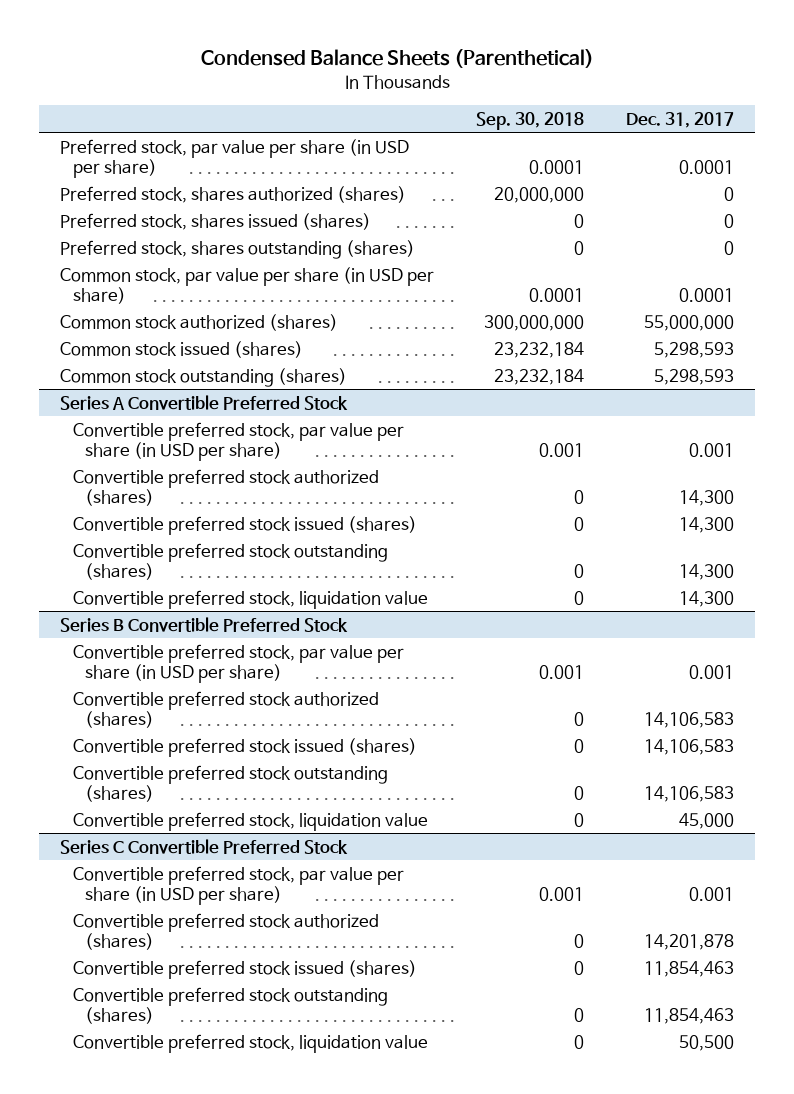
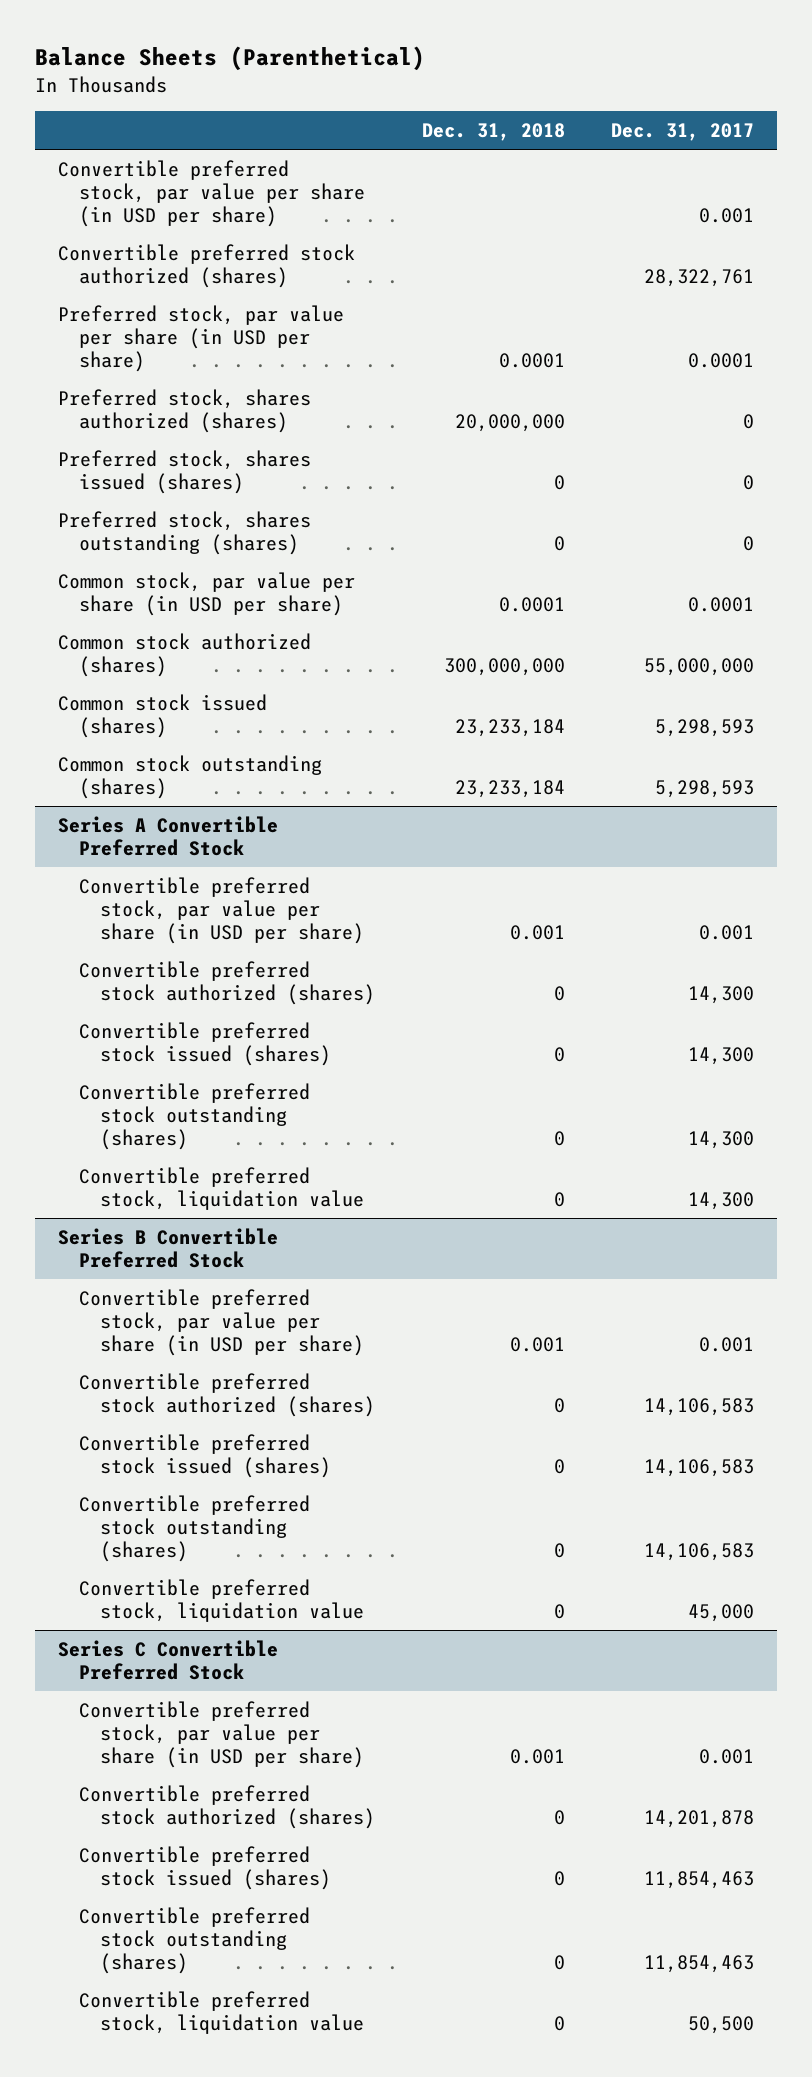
[200,49,594,69] Condensed Balance Sheets (Parenthetical) -> [34,46,425,72] Balance Sheets (Parenthetical)
[475,111,584,130] Sep. 30, 2018 -> none
none -> [421,123,565,142] Dec. 31, 2018
none -> [57,159,365,228] Convertible preferred stock, par value per share (in USD per share)
none -> [57,243,355,289] Convertible preferred stock authorized (shares)

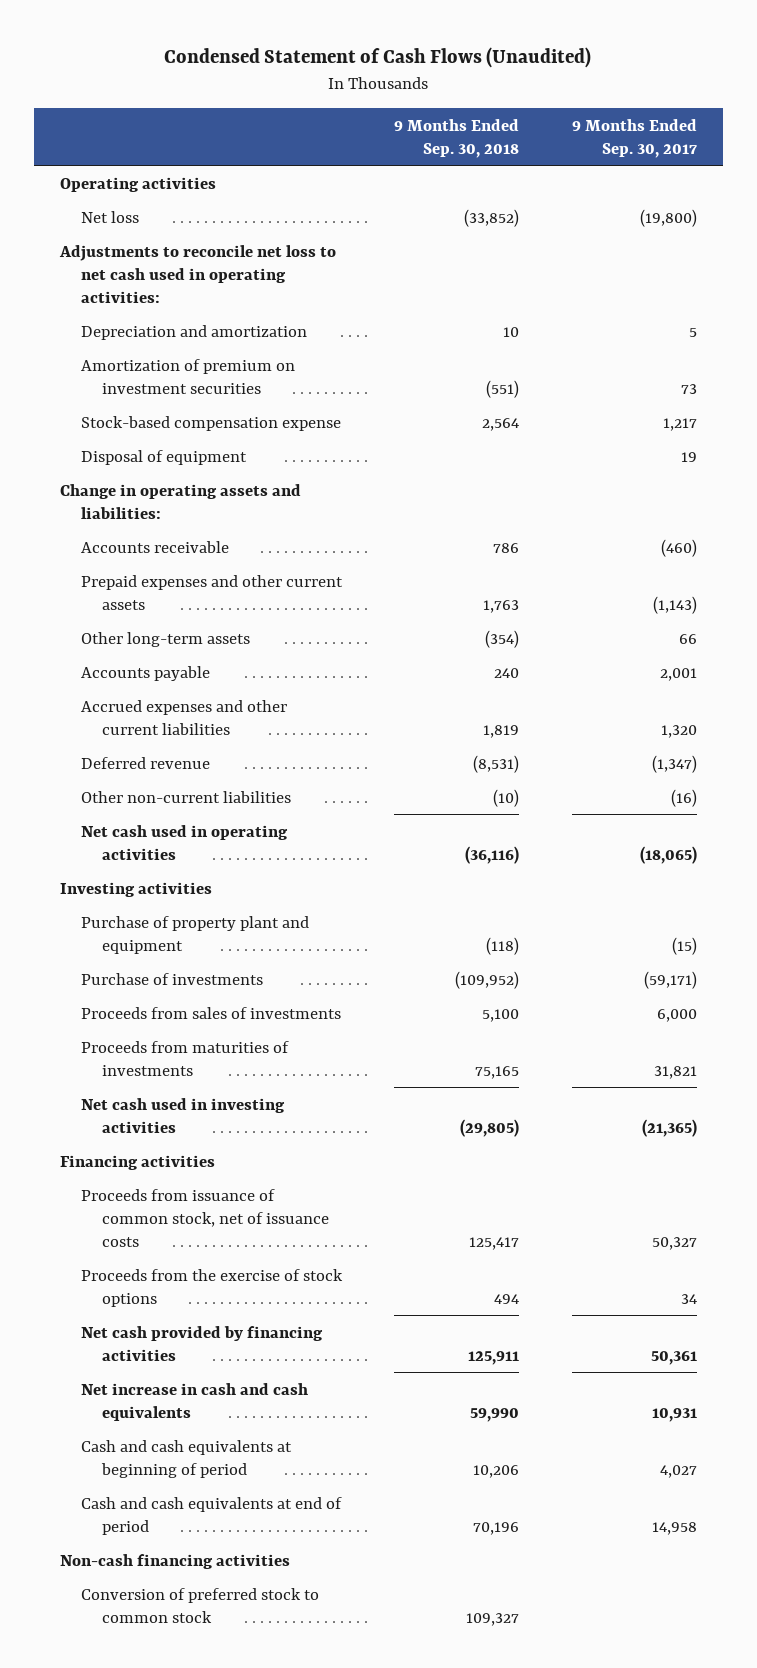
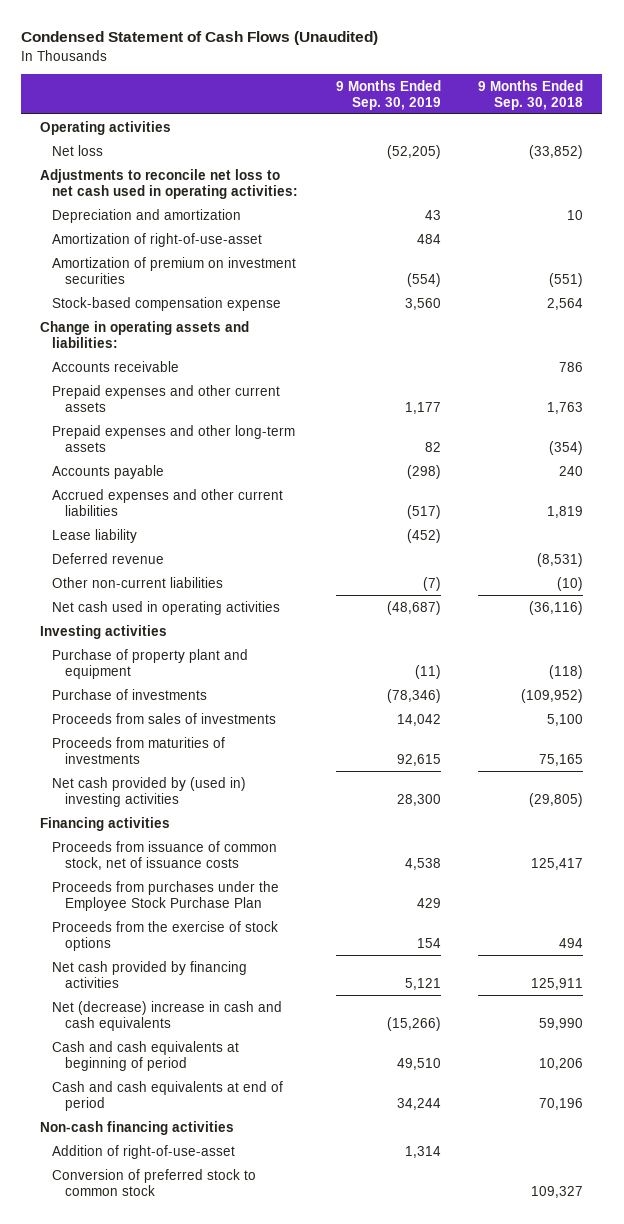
[571,118,697,158] 9 Months Ended Sep. 30, 2017 -> none
none -> [335,79,441,110] 9 Months Ended Sep. 30, 2019
none -> [52,232,263,247] Amortization of right-of-use-asset
[80,449,247,465] Disposal of equipment -> none
[80,631,250,647] Other long-term assets -> [52,424,296,452] Prepaid expenses and other long-term assets
none -> [52,528,138,543] Lease liability
[80,1097,285,1133] Net cash used in investing activities -> [52,776,247,807] Net cash provided by (used in) investing activities
none -> [52,880,280,911] Proceeds from purchases under the Employee Stock Purchase Plan
[80,1382,308,1421] Net increase in cash and cash equivalents -> [52,1000,283,1031] Net (decrease) increase in cash and cash equivalents
none -> [52,1144,236,1159] Addition of right-of-use-asset

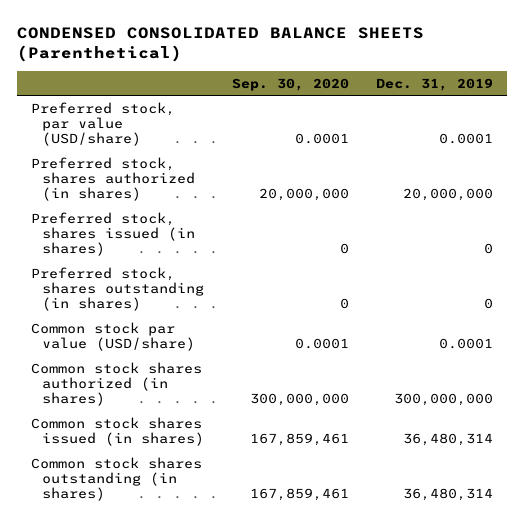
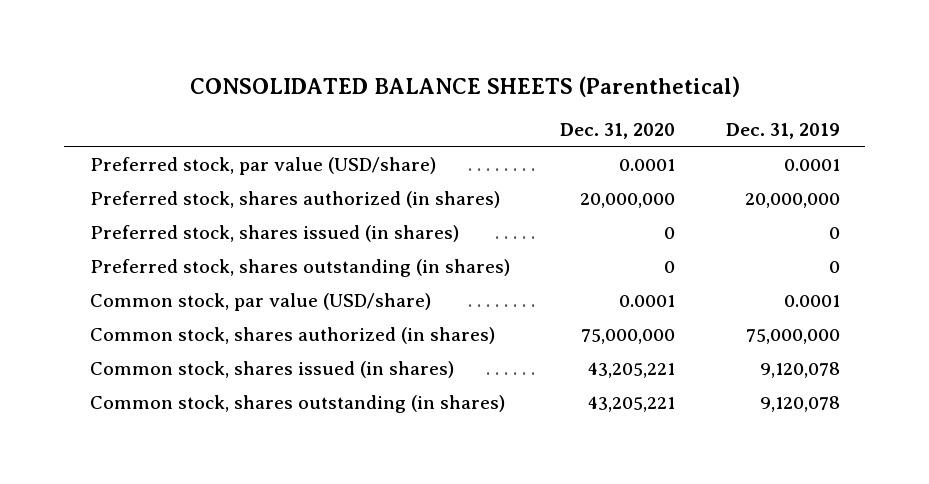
[17,26,425,62] CONDENSED CONSOLIDATED BALANCE SHEETS (Parenthetical) -> [189,75,740,97] CONSOLIDATED BALANCE SHEETS (Parenthetical)
[231,77,349,91] Sep. 30, 2020 -> none
none -> [560,123,676,140] Dec. 31, 2020
[30,321,196,351] Common stock par value (USD/share) -> [89,293,431,312] Common stock, par value (USD/share)
[30,361,202,407] Common stock shares authorized (in shares) -> [89,327,495,345] Common stock, shares authorized (in shares)
[393,393,493,407] 300,000,000 -> [745,329,840,345] 75,000,000
[30,416,205,446] Common stock shares issued (in shares) -> [89,361,454,379] Common stock, shares issued (in shares)
[402,432,493,446] 36,480,314 -> [759,362,840,379] 9,120,078
[30,456,202,502] Common stock shares outstanding (in shares) -> [89,395,505,414] Common stock, shares outstanding (in shares)
[402,488,493,502] 36,480,314 -> [759,396,840,413] 9,120,078

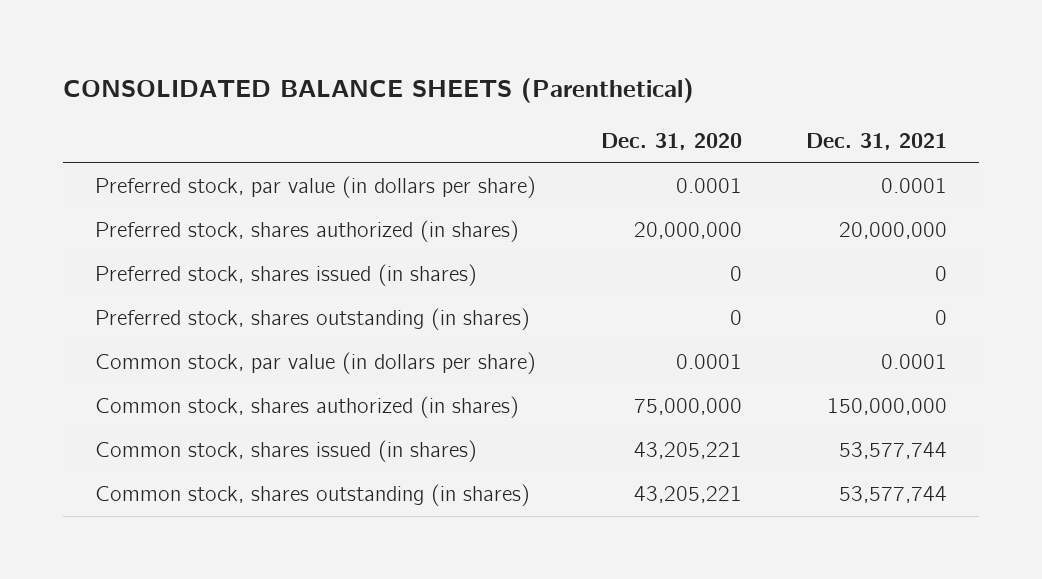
[725,123,840,140] Dec. 31, 2019 -> none
none -> [805,133,947,151] Dec. 31, 2021
[89,157,436,176] Preferred stock, par value (USD/share) -> [95,176,537,199] Preferred stock, par value (in dollars per share)
[89,293,431,312] Common stock, par value (USD/share) -> [95,352,537,375] Common stock, par value (in dollars per share)

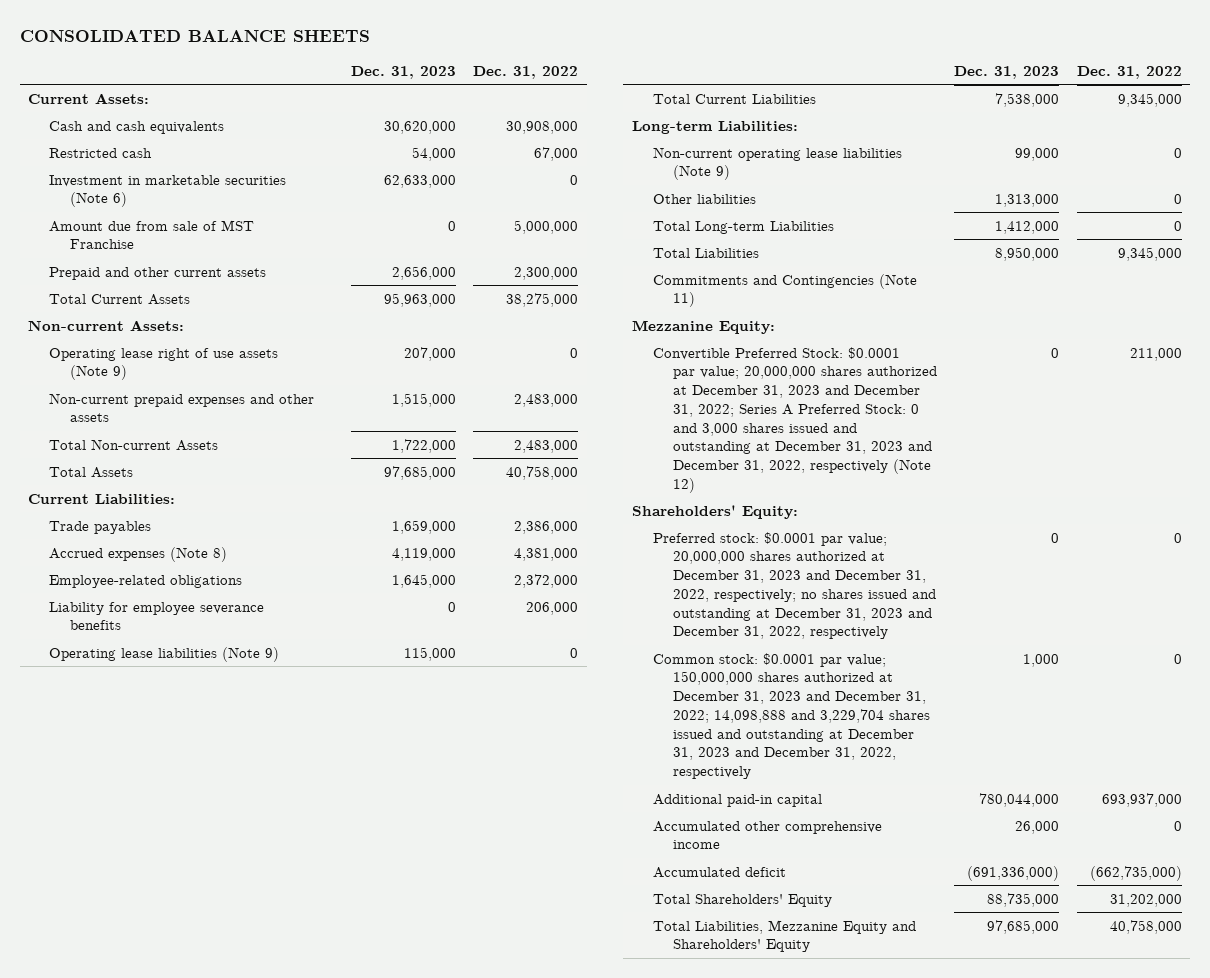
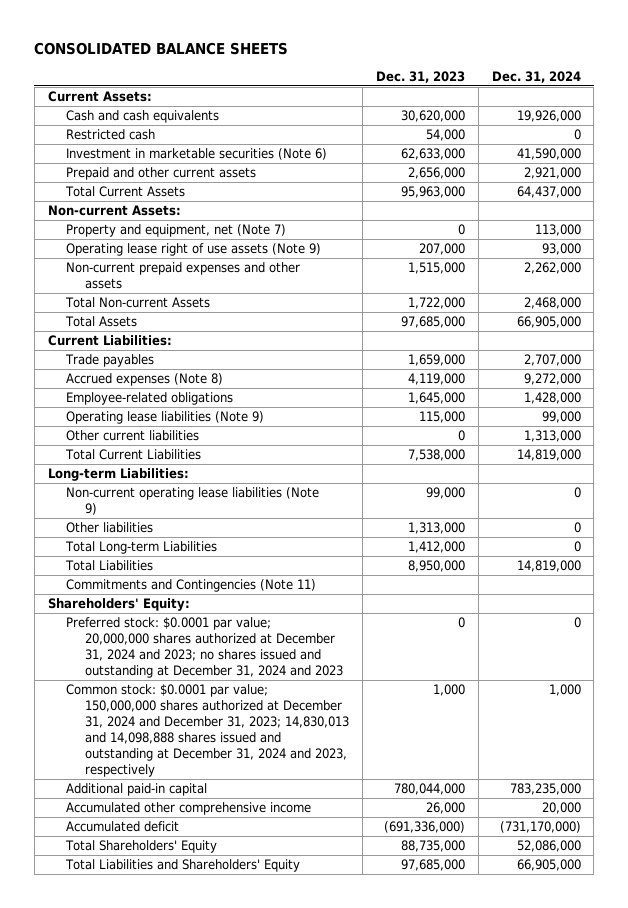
[473,65,579,79] Dec. 31, 2022 -> none
none -> [491,70,581,83] Dec. 31, 2024
[49,219,255,250] Amount due from sale of MST Franchise -> none
none -> [66,224,287,238] Property and equipment, net (Note 7)
[49,601,265,631] Liability for employee severance benefits -> none
none -> [66,430,200,442] Other current liabilities
[631,319,775,334] Mezzanine Equity: -> none
[652,346,938,493] Convertible Preferred Stock: $0.0001 par value; 20,000,000 shares authorized at December 31, 2023 and December 31, 2022; Series A Preferred Stock: 0 and 3,000 shares issued and outstanding at December 31, 2023 and December 31, 2022, respectively (Note 12) -> none
[652,531,937,640] Preferred stock: $0.0001 par value; 20,000,000 shares authorized at December 31, 2023 and December 31, 2022, respectively; no shares issued and outstanding at December 31, 2023 and December 31, 2022, respectively -> [66,617,344,679] Preferred stock: $0.0001 par value; 20,000,000 shares authorized at December 31, 2024 and 2023; no shares issued and outstanding at December 31, 2024 and 2023
[652,652,931,780] Common stock: $0.0001 par value; 150,000,000 shares authorized at December 31, 2023 and December 31, 2022; 14,098,888 and 3,229,704 shares issued and outstanding at December 31, 2023 and December 31, 2022, respectively -> [66,684,350,778] Common stock: $0.0001 par value; 150,000,000 shares authorized at December 31, 2024 and December 31, 2023; 14,830,013 and 14,098,888 shares issued and outstanding at December 31, 2024 and 2023, respectively
[652,919,916,953] Total Liabilities, Mezzanine Equity and Shareholders' Equity -> [65,859,301,873] Total Liabilities and Shareholders' Equity

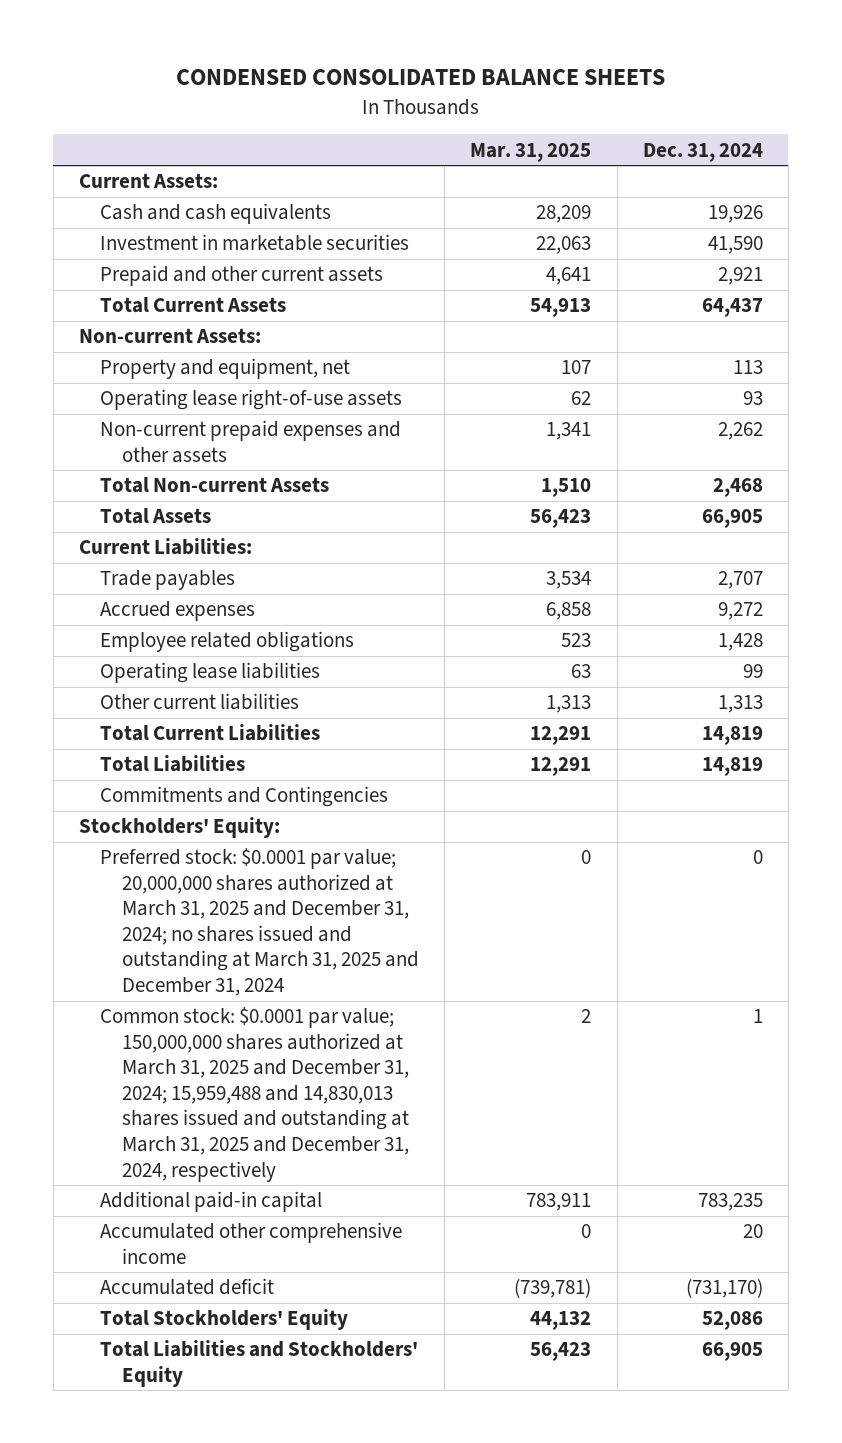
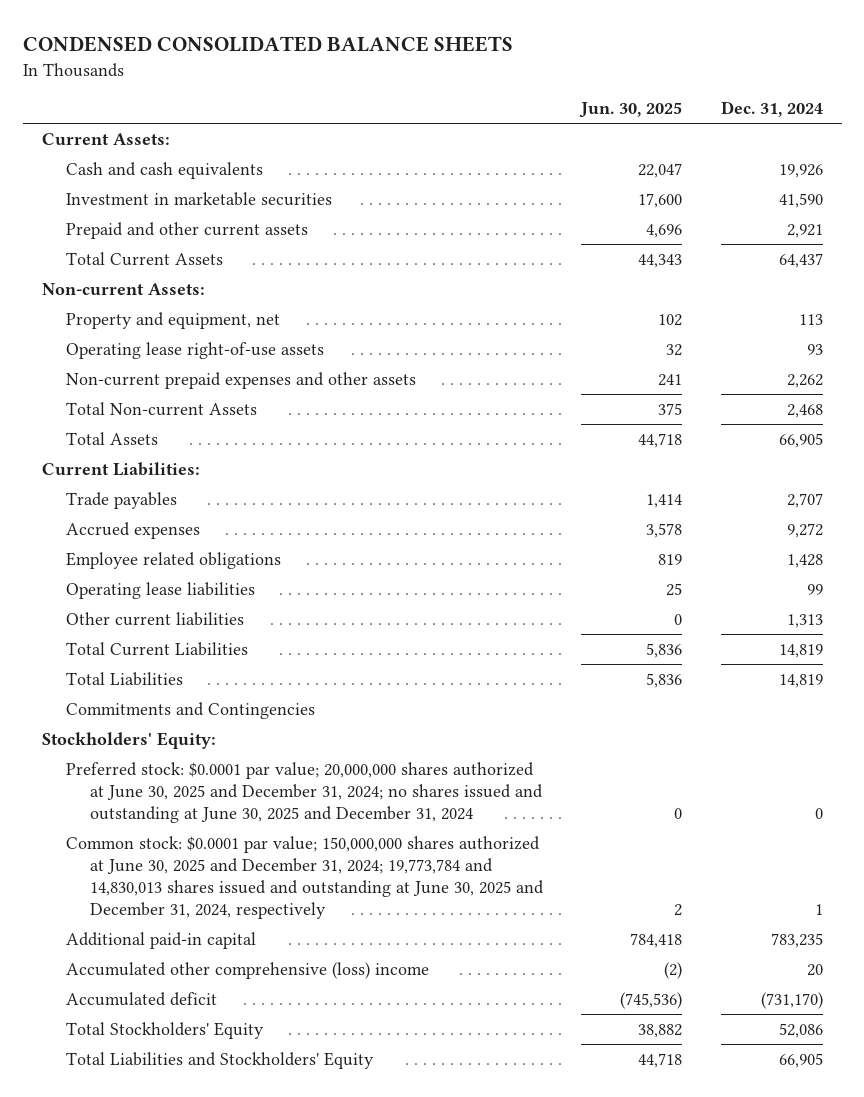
[470,142,592,162] Mar. 31, 2025 -> none
none -> [579,102,683,119] Jun. 30, 2025
[100,848,420,997] Preferred stock: $0.0001 par value; 20,000,000 shares authorized at March 31, 2025 and December 31, 2024; no shares issued and outstanding at March 31, 2025 and December 31, 2024 -> [65,761,544,823] Preferred stock: $0.0001 par value; 20,000,000 shares authorized at June 30, 2025 and December 31, 2024; no shares issued and outstanding at June 30, 2025 and December 31, 2024
[100,1007,410,1182] Common stock: $0.0001 par value; 150,000,000 shares authorized at March 31, 2025 and December 31, 2024; 15,959,488 and 14,830,013 shares issued and outstanding at March 31, 2025 and December 31, 2024, respectively -> [65,835,545,919] Common stock: $0.0001 par value; 150,000,000 shares authorized at June 30, 2025 and December 31, 2024; 19,773,784 and 14,830,013 shares issued and outstanding at June 30, 2025 and December 31, 2024, respectively
[100,1222,403,1264] Accumulated other comprehensive income -> [65,961,429,979] Accumulated other comprehensive (loss) income

